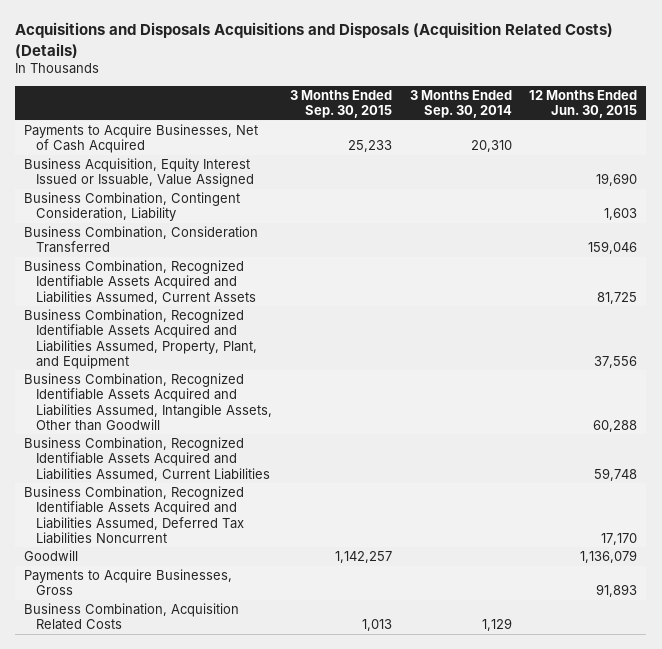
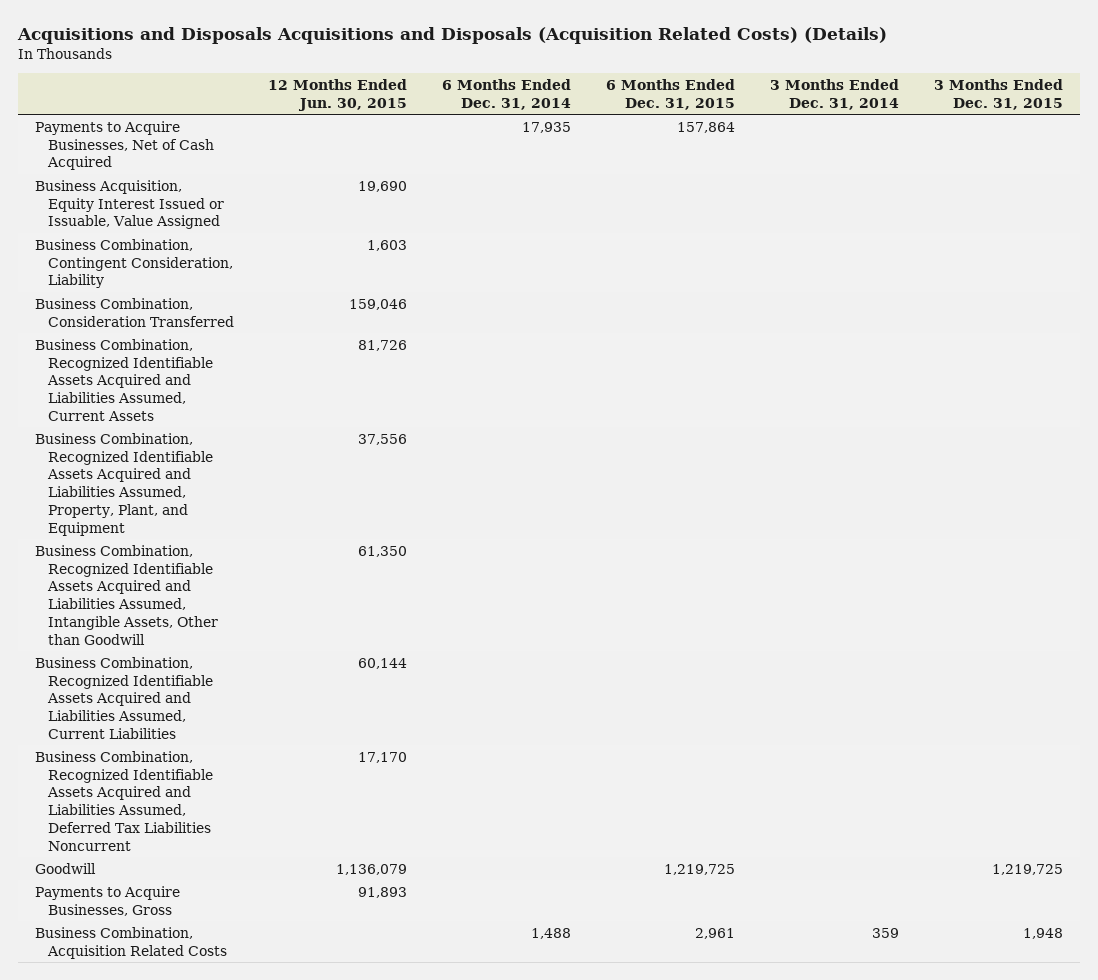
[289,90,392,119] 3 Months Ended Sep. 30, 2015 -> none
[409,90,512,119] 3 Months Ended Sep. 30, 2014 -> none
none -> [442,79,572,110] 6 Months Ended Dec. 31, 2014
none -> [605,79,735,110] 6 Months Ended Dec. 31, 2015
none -> [769,79,899,110] 3 Months Ended Dec. 31, 2014
none -> [933,79,1063,110] 3 Months Ended Dec. 31, 2015
[597,291,638,304] 81,725 -> [358,339,408,351] 81,726
[593,419,638,432] 60,288 -> [358,545,408,557] 61,350
[594,467,638,481] 59,748 -> [358,657,408,669] 60,144

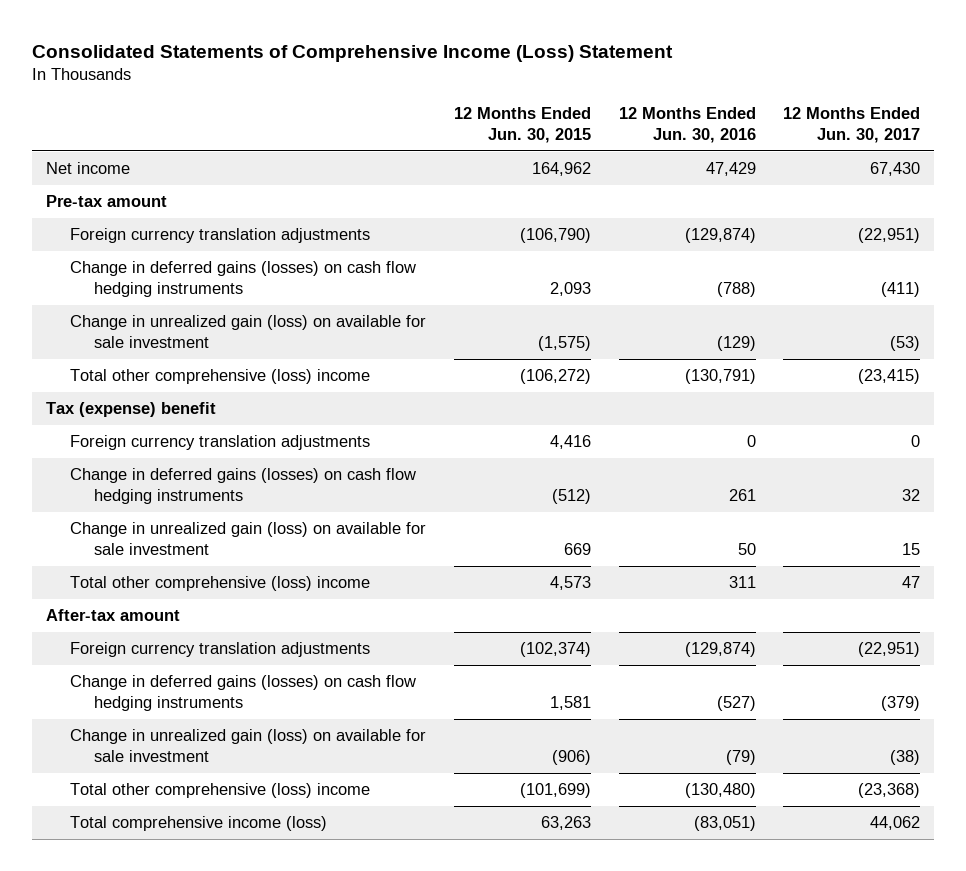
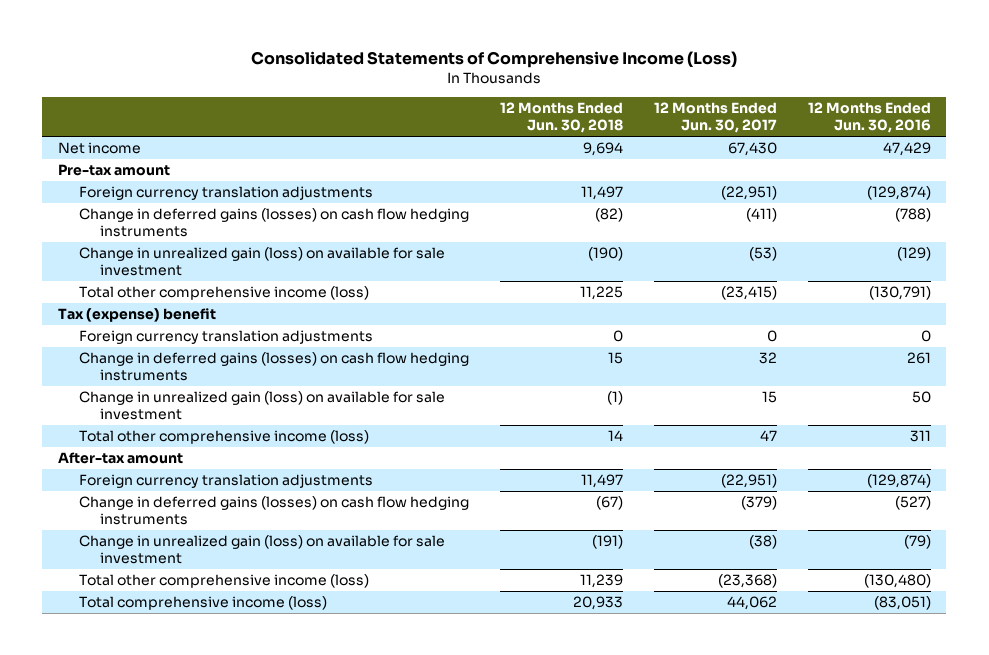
[32,44,674,62] Consolidated Statements of Comprehensive Income (Loss) Statement -> [251,51,738,69] Consolidated Statements of Comprehensive Income (Loss)
[453,106,591,144] 12 Months Ended Jun. 30, 2015 -> none
none -> [499,101,623,134] 12 Months Ended Jun. 30, 2018
[69,369,370,385] Total other comprehensive (loss) income -> [78,285,369,300] Total other comprehensive income (loss)
[69,576,370,592] Total other comprehensive (loss) income -> [78,429,369,444] Total other comprehensive income (loss)
[69,783,370,799] Total other comprehensive (loss) income -> [78,573,369,588] Total other comprehensive income (loss)

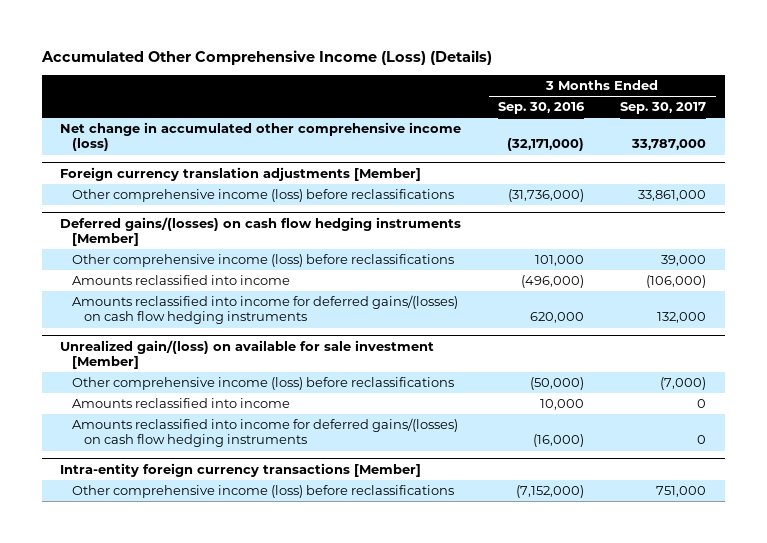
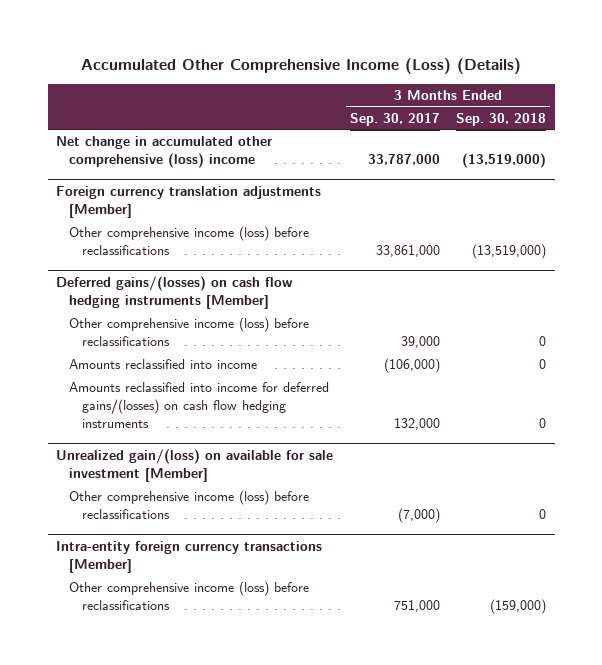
[497,102,585,115] Sep. 30, 2016 -> none
none -> [456,112,547,126] Sep. 30, 2018
[60,122,462,152] Net change in accumulated other comprehensive income (loss) -> [56,136,273,169] Net change in accumulated other comprehensive (loss) income
[72,398,291,409] Amounts reclassified into income -> none
[72,418,459,448] Amounts reclassified into income for deferred gains/(losses) on cash flow hedging instruments -> none

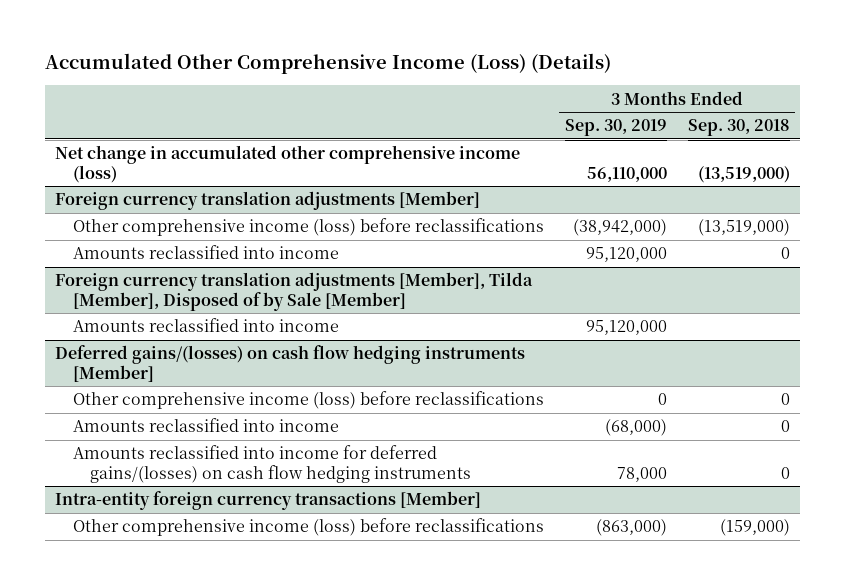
[349,112,440,126] Sep. 30, 2017 -> none
none -> [564,119,667,137] Sep. 30, 2019
[56,136,273,169] Net change in accumulated other comprehensive (loss) income -> [55,145,521,183] Net change in accumulated other comprehensive income (loss)
none -> [72,245,339,260] Amounts reclassified into income
none -> [55,272,534,311] Foreign currency translation adjustments [Member], Tilda [Member], Disposed of by Sale [Member]
none -> [72,318,339,333] Amounts reclassified into income
[56,449,334,483] Unrealized gain/(loss) on available for sale investment [Member] -> none
[69,490,310,520] Other comprehensive income (loss) before reclassifications -> none

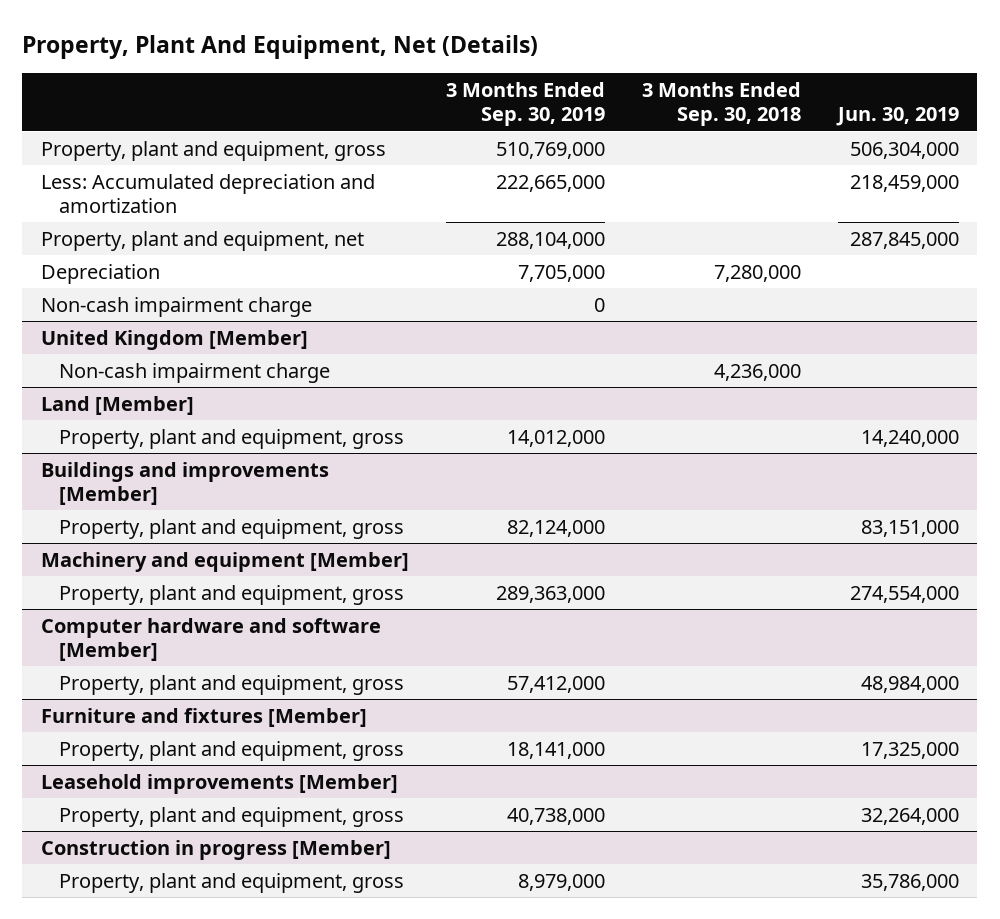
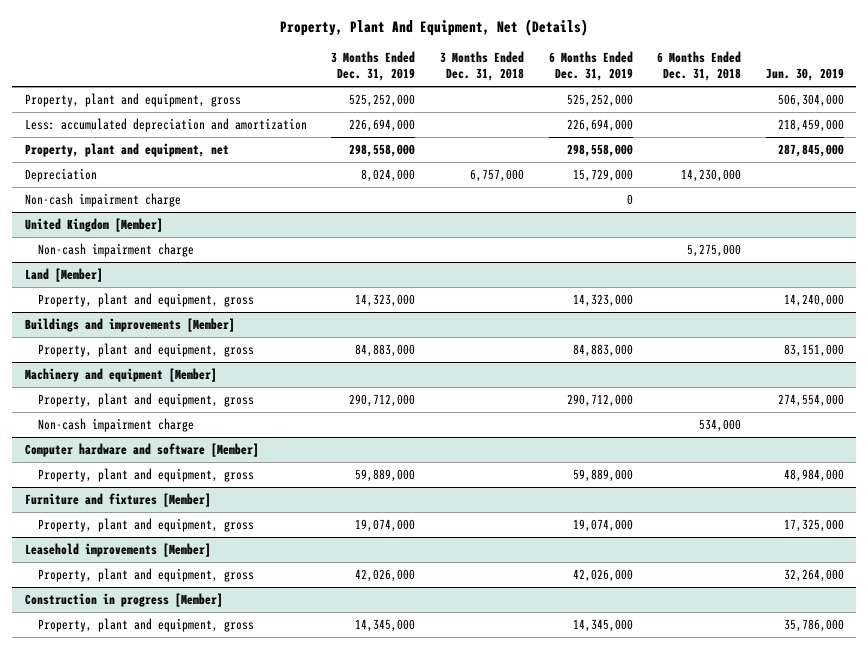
[445,82,605,127] 3 Months Ended Sep. 30, 2019 -> none
[641,82,801,127] 3 Months Ended Sep. 30, 2018 -> none
none -> [331,51,416,82] 3 Months Ended Dec. 31, 2019
none -> [439,51,524,82] 3 Months Ended Dec. 31, 2018
none -> [548,51,633,82] 6 Months Ended Dec. 31, 2019
none -> [657,51,742,82] 6 Months Ended Dec. 31, 2018
[40,173,375,213] Less: Accumulated depreciation and amortization -> [24,118,307,133] Less: accumulated depreciation and amortization
none -> [38,418,195,433] Non-cash impairment charge

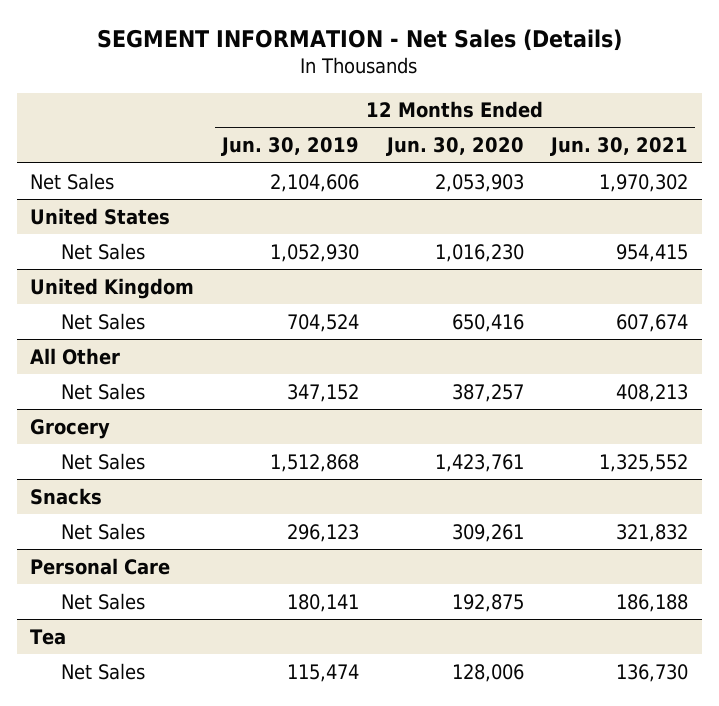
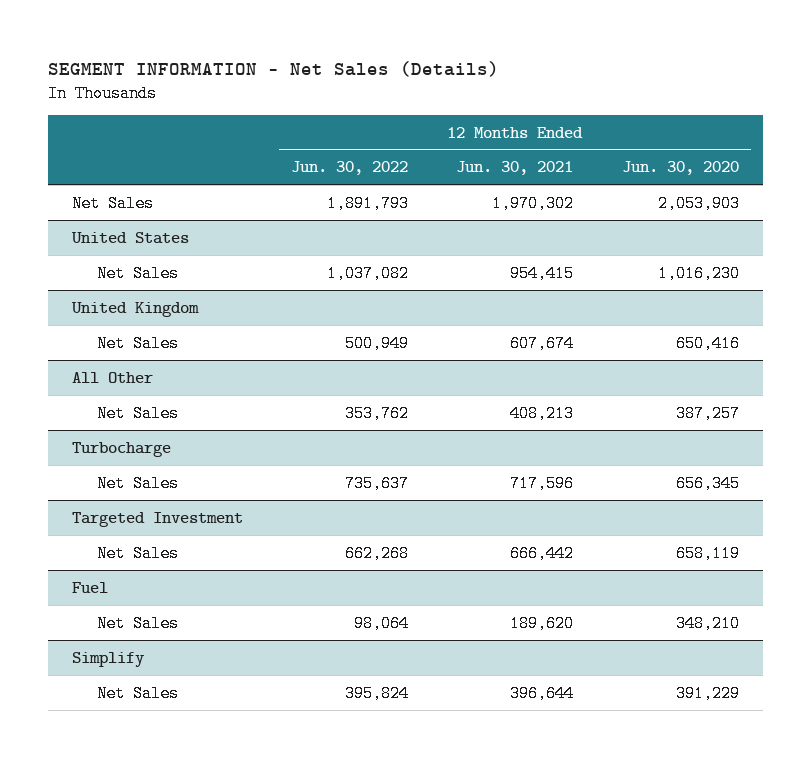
[221,137,360,157] Jun. 30, 2019 -> none
none -> [291,161,409,176] Jun. 30, 2022
[30,418,111,439] Grocery -> [71,441,171,457] Turbocharge
[434,453,524,472] 1,423,761 -> [675,474,740,492] 656,345
[599,453,689,472] 1,325,552 -> [510,474,575,492] 717,596
[30,487,103,505] Snacks -> [71,511,243,527] Targeted Investment
[451,523,524,542] 309,261 -> [675,544,740,562] 658,119
[616,523,689,542] 321,832 -> [510,544,575,562] 666,442
[30,557,171,575] Personal Care -> [71,581,108,593] Fuel
[451,593,524,612] 192,875 -> [675,614,740,632] 348,210
[616,593,689,612] 186,188 -> [510,614,575,632] 189,620
[30,628,67,645] Tea -> [71,651,145,667] Simplify
[451,663,524,682] 128,006 -> [675,684,740,702] 391,229
[616,663,689,682] 136,730 -> [510,684,575,702] 396,644

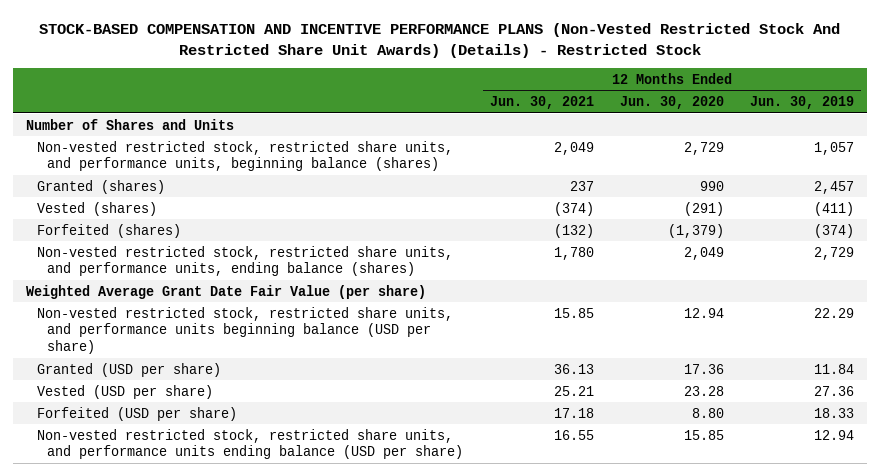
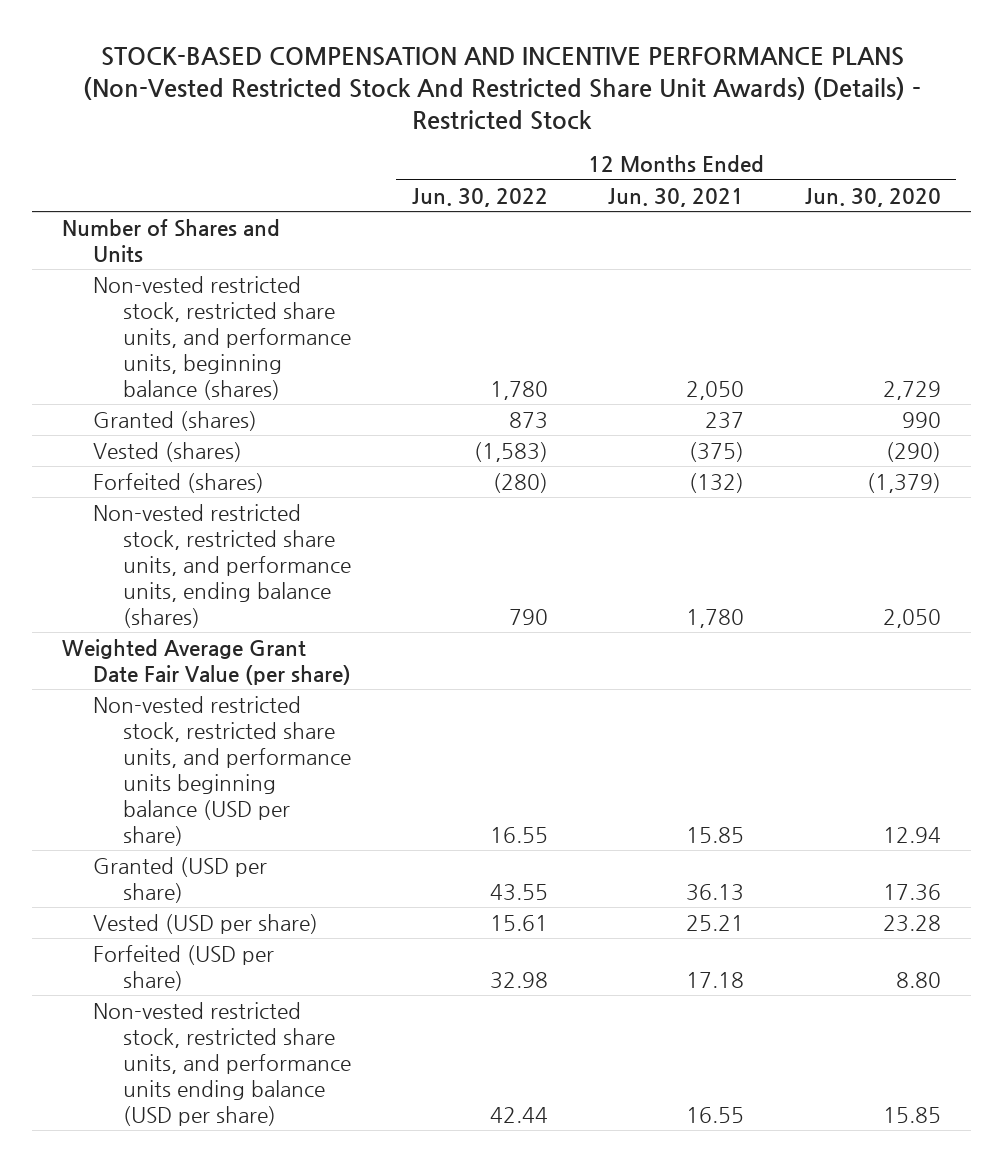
[750,96,855,110] Jun. 30, 2019 -> none
none -> [411,187,548,207] Jun. 30, 2022
[553,141,594,155] 2,049 -> [686,380,745,400] 2,050
[553,201,594,216] (374) -> [689,441,745,462] (375)
[683,201,724,216] (291) -> [885,441,941,462] (290)
[683,246,724,260] 2,049 -> [882,608,941,628] 2,050

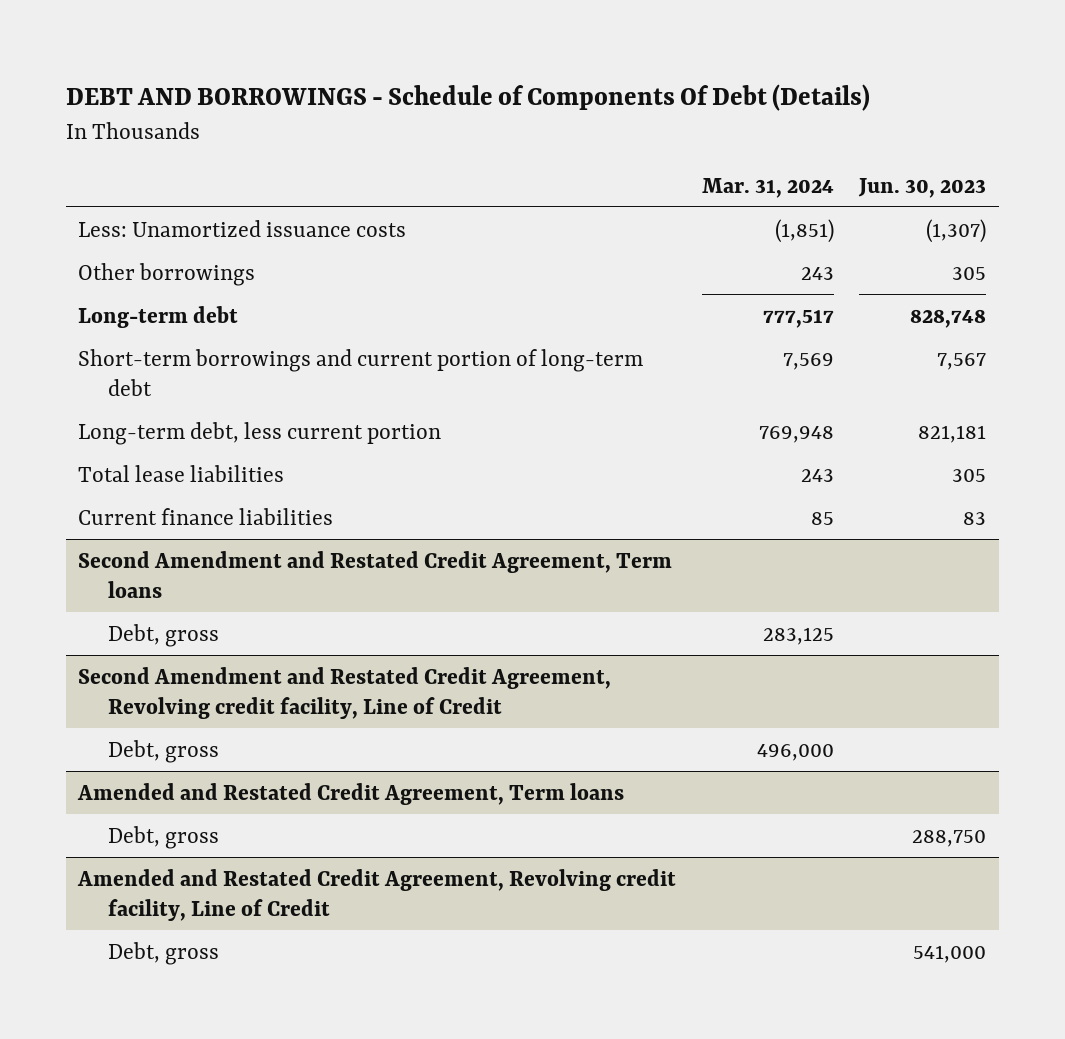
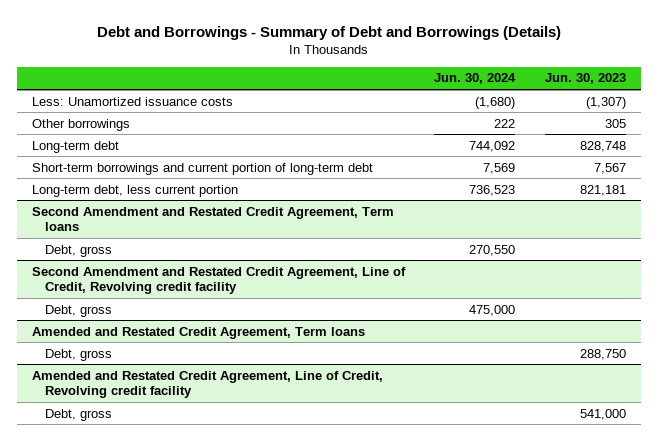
[65,83,870,111] DEBT AND BORROWINGS - Schedule of Components Of Debt (Details) -> [96,25,561,40] Debt and Borrowings - Summary of Debt and Borrowings (Details)
[701,177,834,198] Mar. 31, 2024 -> none
none -> [434,73,517,85] Jun. 30, 2024
[78,464,285,482] Total lease liabilities -> none
[78,507,334,525] Current finance liabilities -> none
[78,666,612,719] Second Amendment and Restated Credit Agreement, Revolving credit facility, Line of Credit -> [31,266,406,294] Second Amendment and Restated Credit Agreement, Line of Credit, Revolving credit facility
[77,868,677,921] Amended and Restated Credit Agreement, Revolving credit facility, Line of Credit -> [31,370,383,398] Amended and Restated Credit Agreement, Line of Credit, Revolving credit facility

